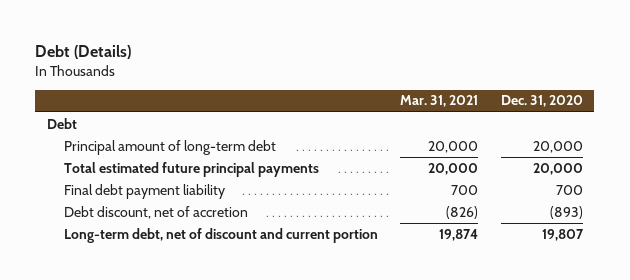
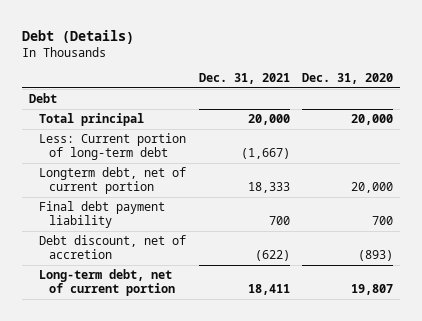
[400,95,479,108] Mar. 31, 2021 -> none
none -> [198,73,290,85] Dec. 31, 2021
[63,161,319,177] Total estimated future principal payments -> none
[63,139,276,155] Principal amount of long-term debt -> [38,113,144,127] Total principal
none -> [38,133,186,161] Less: Current portion of long-term debt
none -> [38,167,186,195] Longterm debt, net of current portion
[63,227,378,243] Long-term debt, net of discount and current portion -> [38,269,175,297] Long-term debt, net of current portion

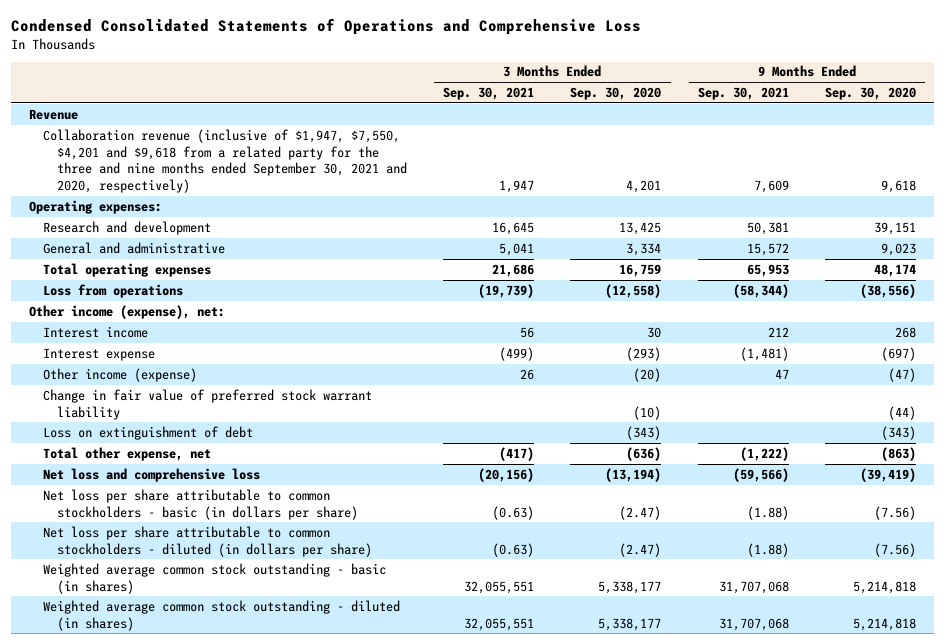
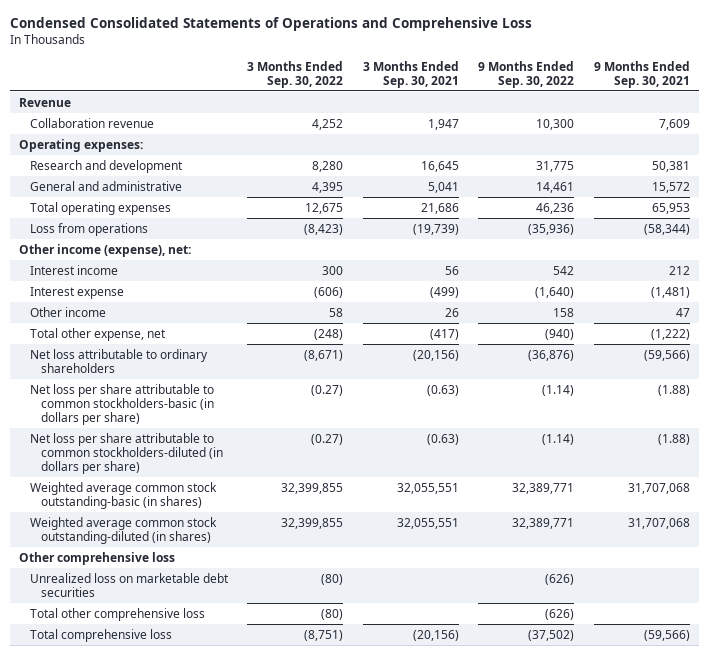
[570,87,662,101] Sep. 30, 2020 -> none
[825,87,917,101] Sep. 30, 2020 -> none
none -> [247,60,344,88] 3 Months Ended Sep. 30, 2022
none -> [478,60,575,88] 9 Months Ended Sep. 30, 2022
[42,128,407,193] Collaboration revenue (inclusive of $1,947, $7,550, $4,201 and $9,618 from a related party for the three and nine months ended September 30, 2021 and 2020, respectively) -> [30,117,155,128] Collaboration revenue
[42,388,372,420] Change in fair value of preferred stock warrant liability -> none
[42,425,253,440] Loss on extinguishment of debt -> none
[42,367,197,382] Other income (expense) -> [30,306,107,317] Other income
[42,467,260,482] Net loss and comprehensive loss -> [30,348,209,373] Net loss attributable to ordinary shareholders
[42,488,358,520] Net loss per share attributable to common stockholders - basic (in dollars per share) -> [30,383,215,425] Net loss per share attributable to common stockholders-basic (in dollars per share)
[42,525,372,557] Net loss per share attributable to common stockholders - diluted (in dollars per share) -> [30,432,223,474] Net loss per share attributable to common stockholders-diluted (in dollars per share)
[42,562,386,594] Weighted average common stock outstanding - basic (in shares) -> [30,481,218,509] Weighted average common stock outstanding-basic (in shares)
[42,599,400,631] Weighted average common stock outstanding - diluted (in shares) -> [30,516,218,544] Weighted average common stock outstanding-diluted (in shares)
none -> [19,551,176,565] Other comprehensive loss
none -> [30,572,230,597] Unrealized loss on marketable debt securities
none -> [30,607,206,621] Total other comprehensive loss
none -> [30,628,173,642] Total comprehensive loss

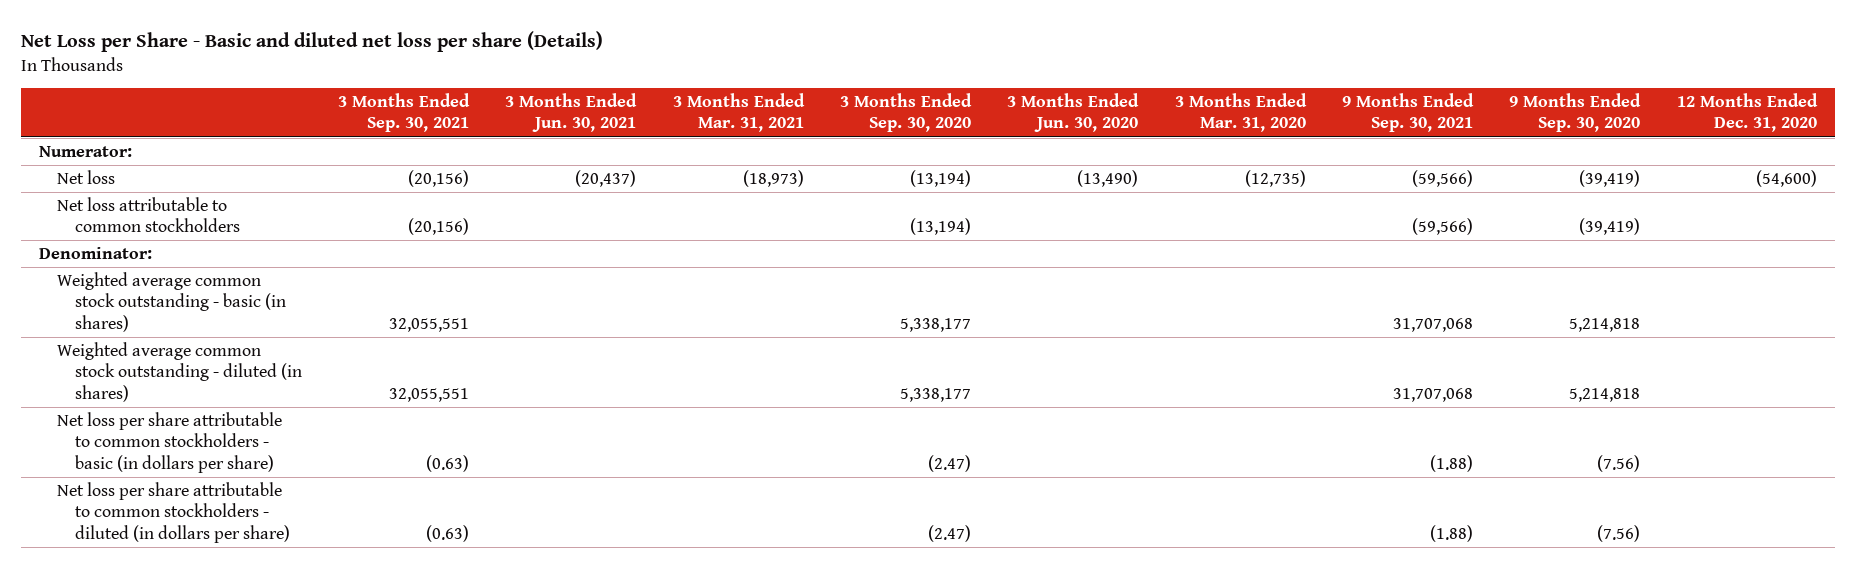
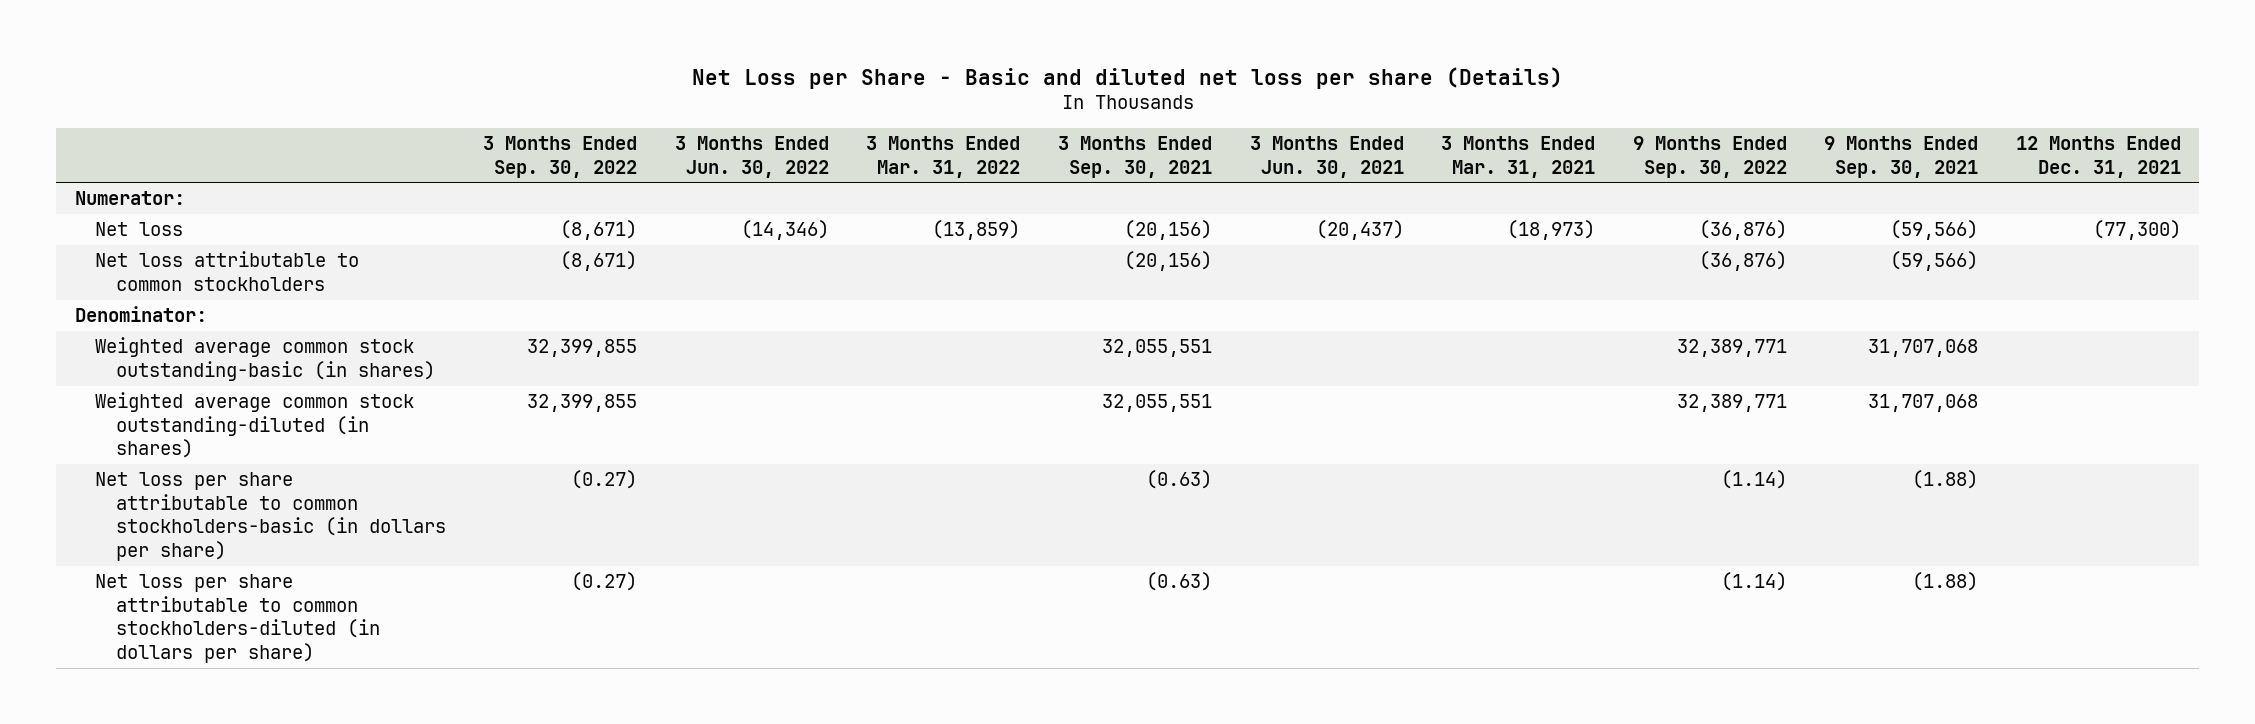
[839,92,972,133] 3 Months Ended Sep. 30, 2020 -> none
[1007,92,1140,133] 3 Months Ended Jun. 30, 2020 -> none
[1174,92,1307,133] 3 Months Ended Mar. 31, 2020 -> none
[1509,92,1642,133] 9 Months Ended Sep. 30, 2020 -> none
[1676,92,1818,133] 12 Months Ended Dec. 31, 2020 -> none
none -> [483,136,638,178] 3 Months Ended Sep. 30, 2022
none -> [674,136,829,178] 3 Months Ended Jun. 30, 2022
none -> [866,136,1021,178] 3 Months Ended Mar. 31, 2022
none -> [1632,136,1787,178] 9 Months Ended Sep. 30, 2022
none -> [2015,136,2181,178] 12 Months Ended Dec. 31, 2021
[56,271,286,333] Weighted average common stock outstanding - basic (in shares) -> [95,337,435,381] Weighted average common stock outstanding-basic (in shares)
[56,341,302,403] Weighted average common stock outstanding - diluted (in shares) -> [95,392,415,459] Weighted average common stock outstanding-diluted (in shares)
[56,411,282,474] Net loss per share attributable to common stockholders - basic (in dollars per share) -> [95,472,446,561] Net loss per share attributable to common stockholders-basic (in dollars per share)
[56,481,290,544] Net loss per share attributable to common stockholders - diluted (in dollars per share) -> [95,574,380,663] Net loss per share attributable to common stockholders-diluted (in dollars per share)

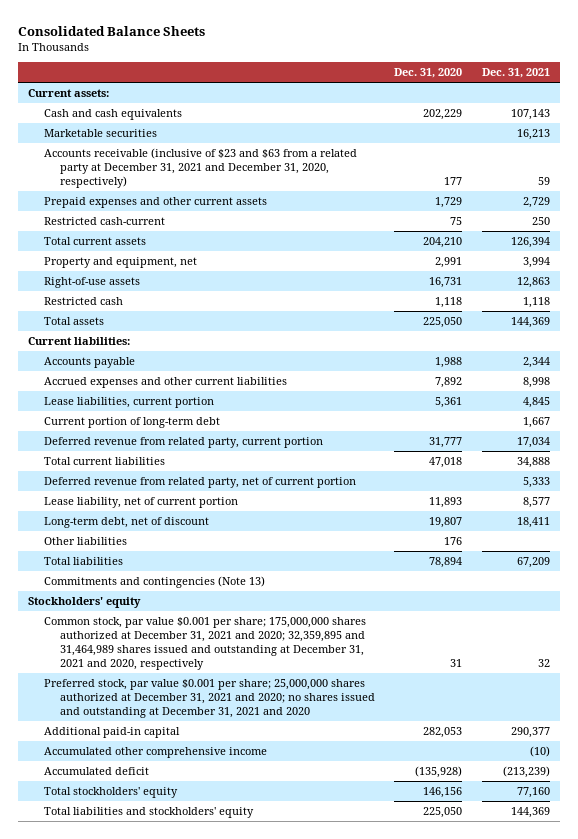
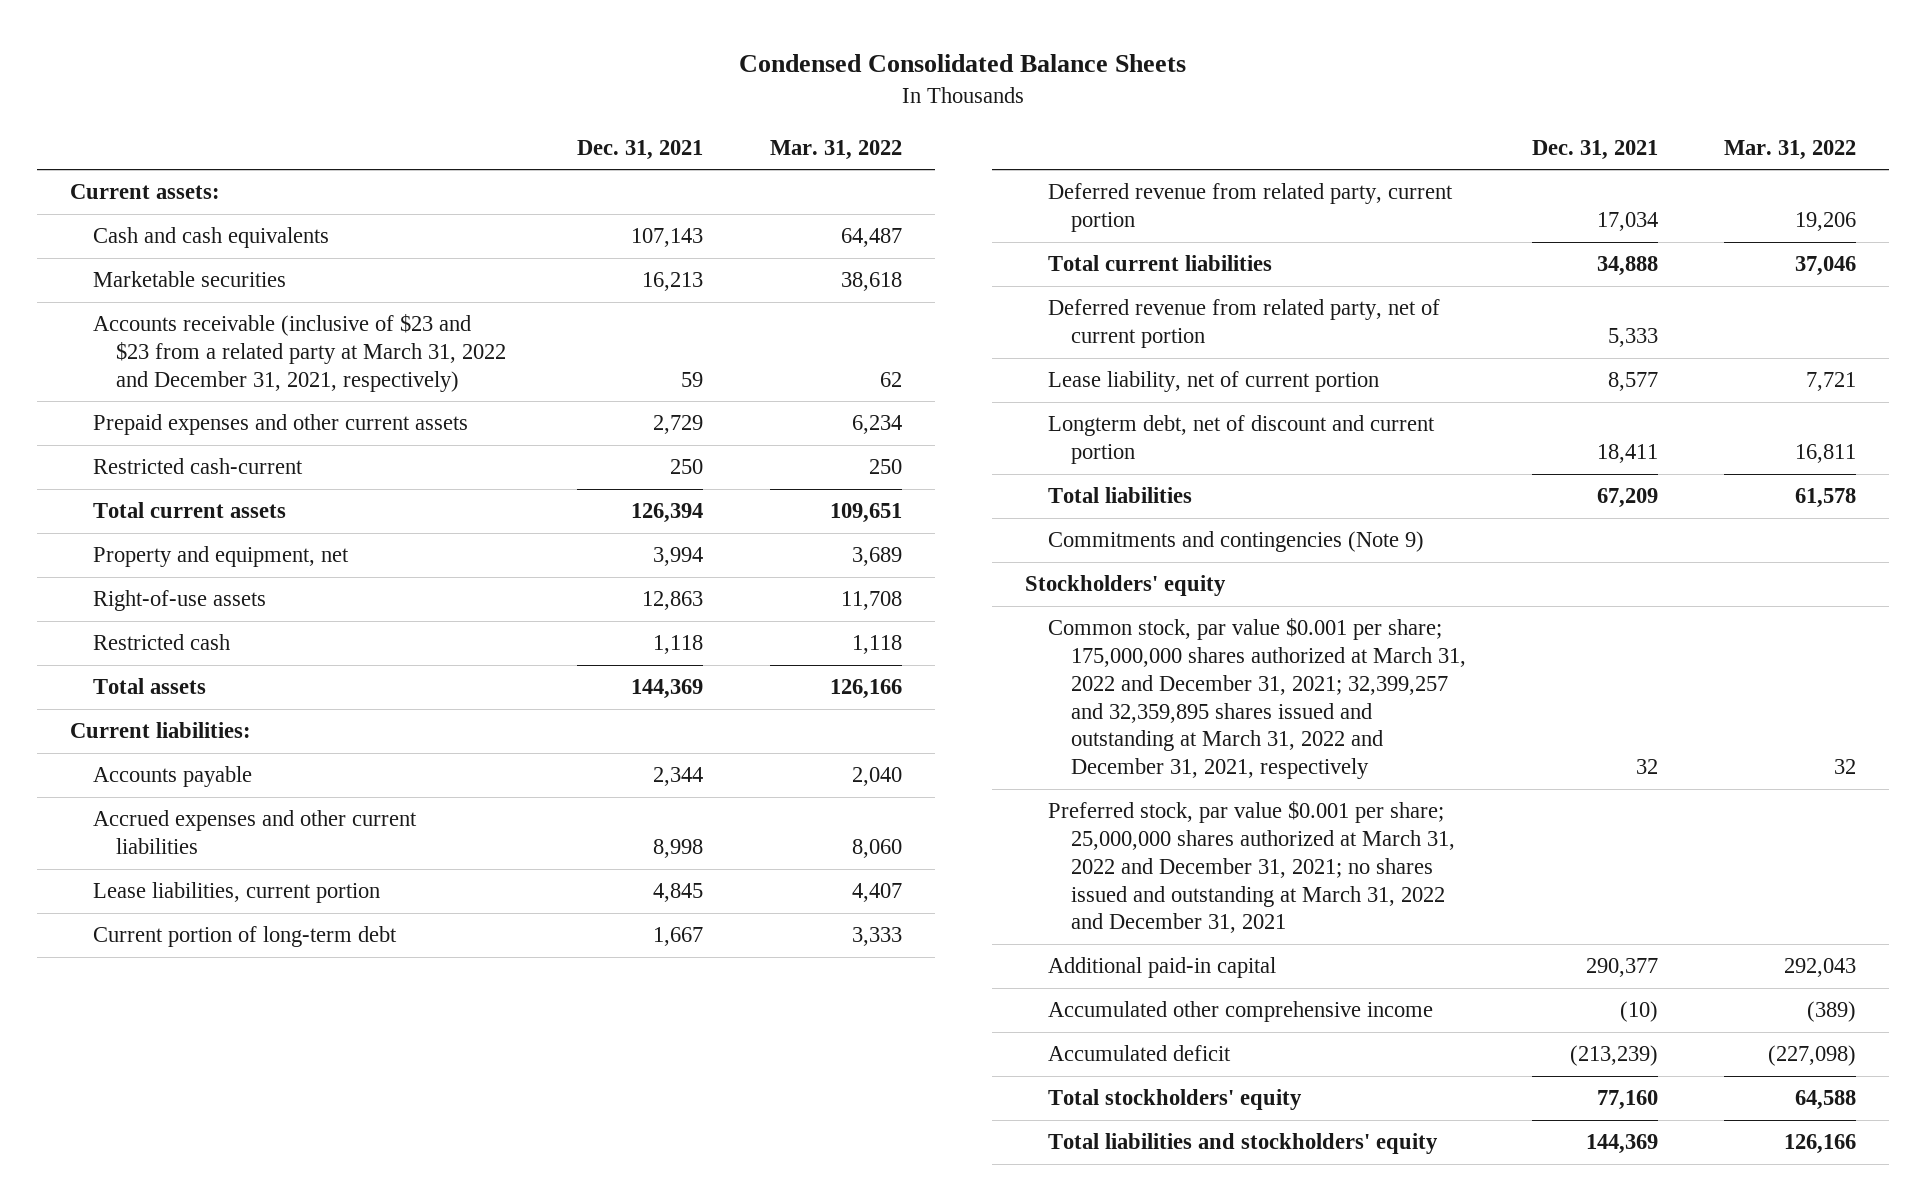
[18,25,206,36] Consolidated Balance Sheets -> [739,54,1187,73] Condensed Consolidated Balance Sheets
[394,68,463,79] Dec. 31, 2020 -> none
none -> [769,139,902,160] Mar. 31, 2022
[43,148,357,189] Accounts receivable (inclusive of $23 and $63 from a related party at December 31, 2021 and December 31, 2020, respectively) -> [93,314,507,392] Accounts receivable (inclusive of $23 and $23 from a related party at March 31, 2022 and December 31, 2021, respectively)
[43,537,127,546] Other liabilities -> none
[43,517,209,529] Long-term debt, net of discount -> [1047,415,1435,465] Longterm debt, net of discount and current portion
[43,576,265,589] Commitments and contingencies (Note 13) -> [1047,531,1424,553] Commitments and contingencies (Note 9)
[43,617,366,670] Common stock, par value $0.001 per share; 175,000,000 shares authorized at December 31, 2021 and 2020; 32,359,895 and 31,464,989 shares issued and outstanding at December 31, 2021 and 2020, respectively -> [1047,618,1466,780] Common stock, par value $0.001 per share; 175,000,000 shares authorized at March 31, 2022 and December 31, 2021; 32,399,257 and 32,359,895 shares issued and outstanding at March 31, 2022 and December 31, 2021, respectively
[43,679,375,719] Preferred stock, par value $0.001 per share; 25,000,000 shares authorized at December 31, 2021 and 2020; no shares issued and outstanding at December 31, 2021 and 2020 -> [1047,801,1455,934] Preferred stock, par value $0.001 per share; 25,000,000 shares authorized at March 31, 2022 and December 31, 2021; no shares issued and outstanding at March 31, 2022 and December 31, 2021

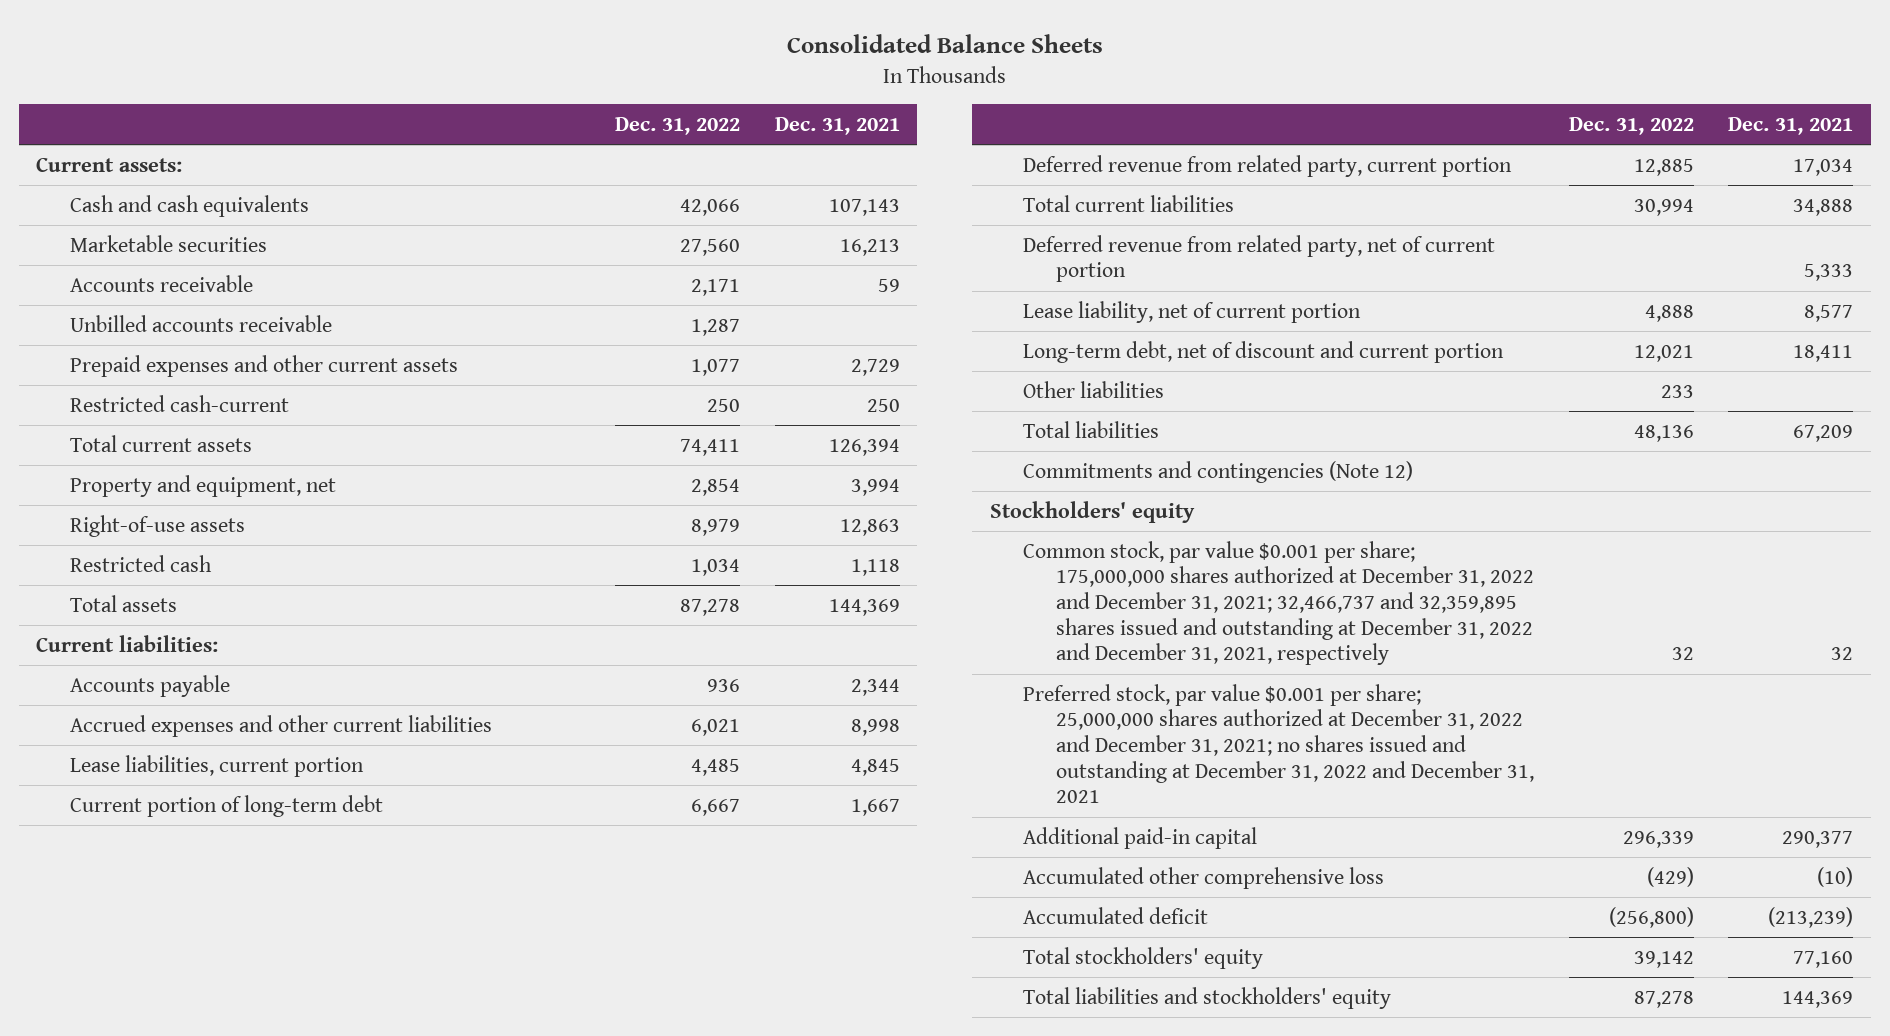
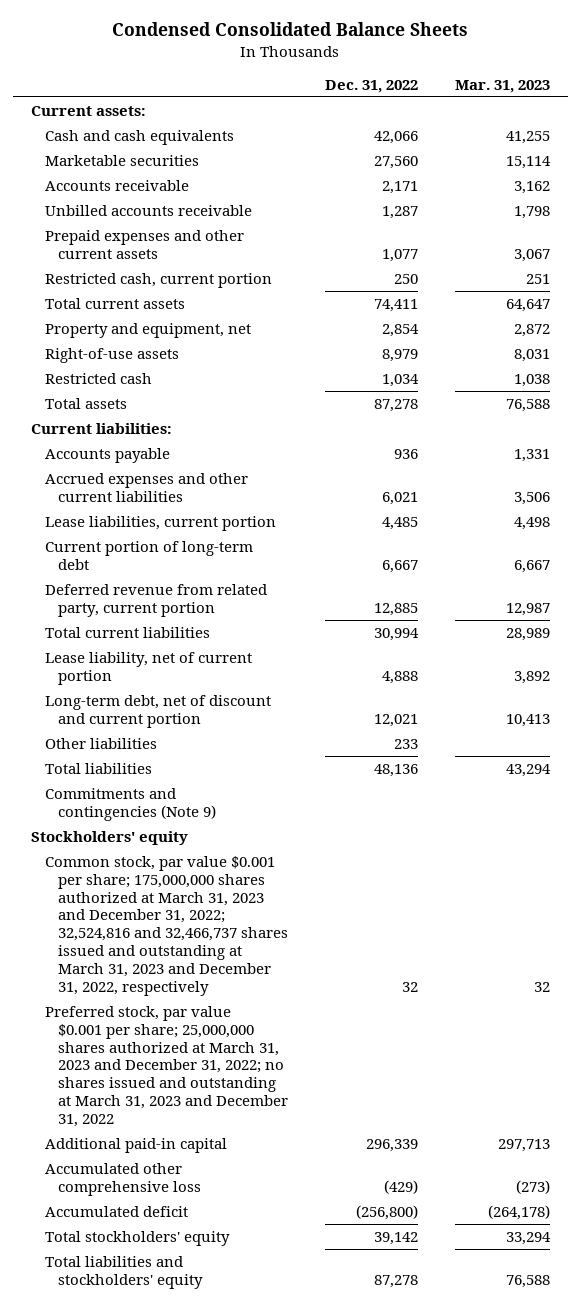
[786,33,1103,53] Consolidated Balance Sheets -> [112,22,469,37] Condensed Consolidated Balance Sheets
[775,117,901,136] Dec. 31, 2021 -> none
none -> [454,79,550,93] Mar. 31, 2023
[69,394,289,412] Restricted cash-current -> [44,272,272,288] Restricted cash, current portion
[1022,234,1495,283] Deferred revenue from related party, net of current portion -> none
[1022,460,1413,483] Commitments and contingencies (Note 12) -> [44,787,216,821] Commitments and contingencies (Note 9)
[1022,540,1534,666] Common stock, par value $0.001 per share; 175,000,000 shares authorized at December 31, 2022 and December 31, 2021; 32,466,737 and 32,359,895 shares issued and outstanding at December 31, 2022 and December 31, 2021, respectively -> [44,855,288,996] Common stock, par value $0.001 per share; 175,000,000 shares authorized at March 31, 2023 and December 31, 2022; 32,524,816 and 32,466,737 shares issued and outstanding at March 31, 2023 and December 31, 2022, respectively
[1022,683,1534,804] Preferred stock, par value $0.001 per share; 25,000,000 shares authorized at December 31, 2022 and December 31, 2021; no shares issued and outstanding at December 31, 2022 and December 31, 2021 -> [44,1005,288,1127] Preferred stock, par value $0.001 per share; 25,000,000 shares authorized at March 31, 2023 and December 31, 2022; no shares issued and outstanding at March 31, 2023 and December 31, 2022

